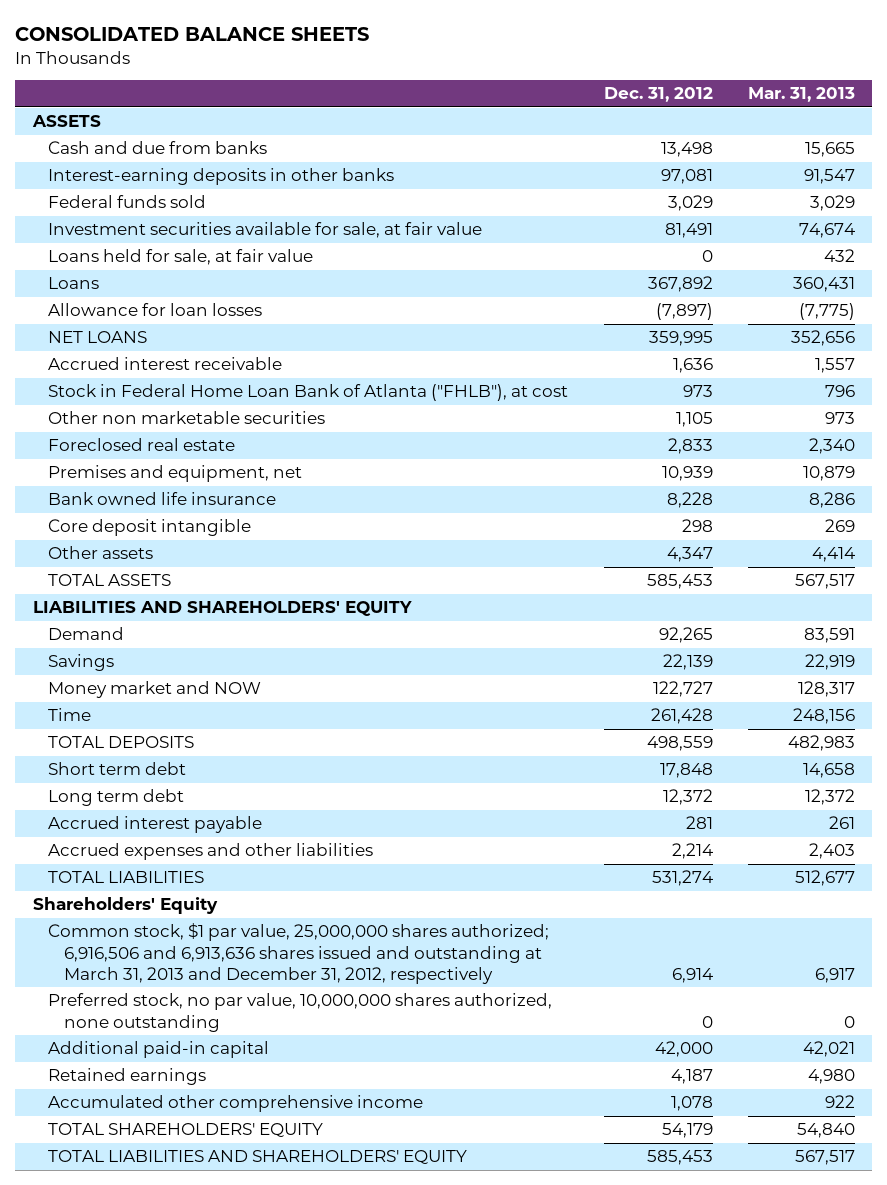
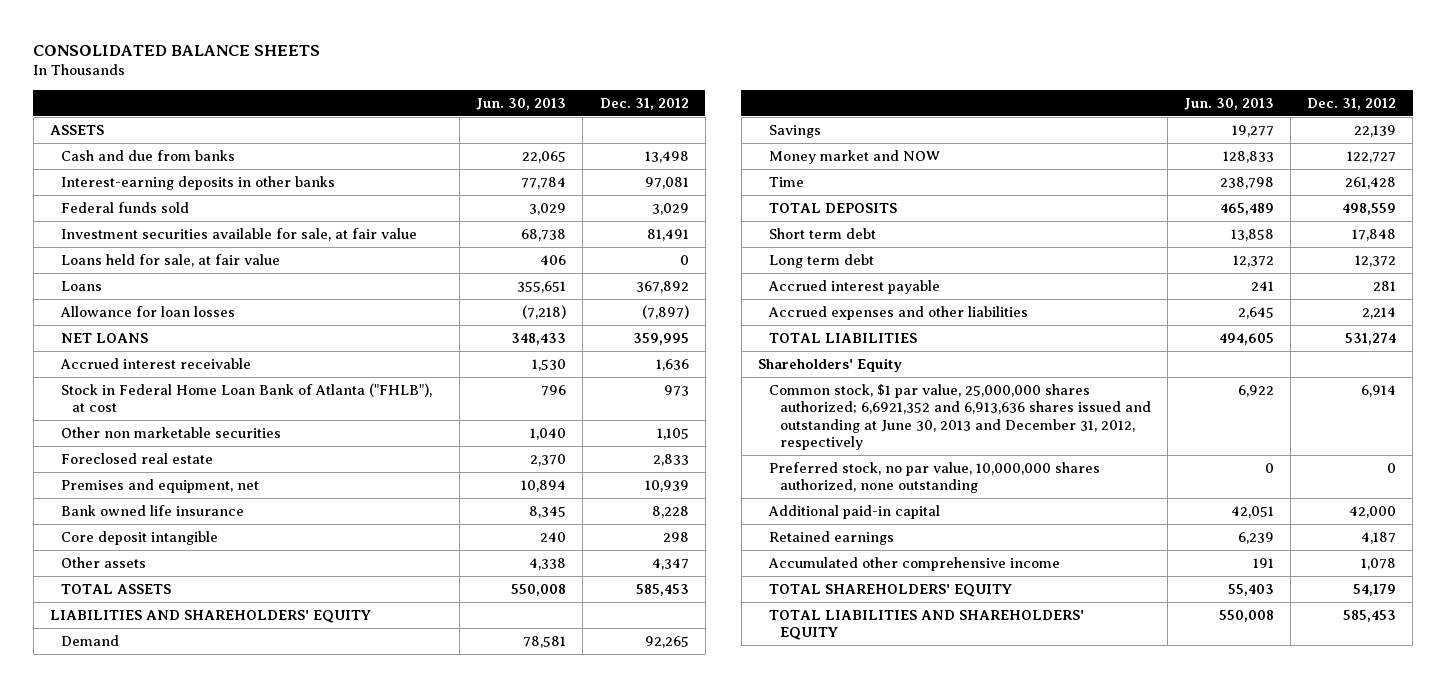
[747,87,855,103] Mar. 31, 2013 -> none
none -> [476,97,567,110] Jun. 30, 2013
[48,923,550,984] Common stock, $1 par value, 25,000,000 shares authorized; 6,916,506 and 6,913,636 shares issued and outstanding at March 31, 2013 and December 31, 2012, respectively -> [768,384,1151,451] Common stock, $1 par value, 25,000,000 shares authorized; 6,6921,352 and 6,913,636 shares issued and outstanding at June 30, 2013 and December 31, 2012, respectively

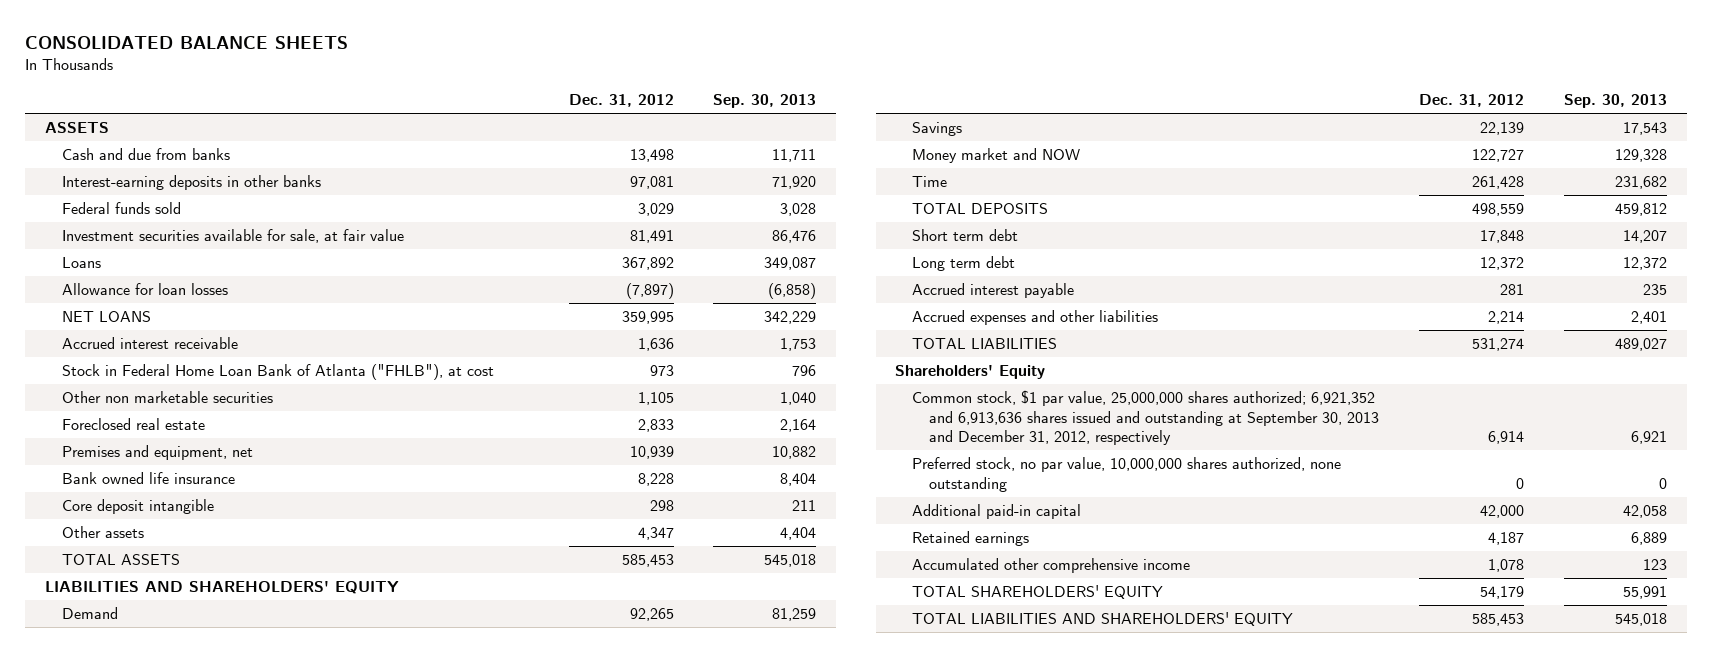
[476,97,567,110] Jun. 30, 2013 -> none
none -> [713,93,817,108] Sep. 30, 2013
[60,254,280,268] Loans held for sale, at fair value -> none
[768,384,1151,451] Common stock, $1 par value, 25,000,000 shares authorized; 6,6921,352 and 6,913,636 shares issued and outstanding at June 30, 2013 and December 31, 2012, respectively -> [912,390,1380,446] Common stock, $1 par value, 25,000,000 shares authorized; 6,921,352 and 6,913,636 shares issued and outstanding at September 30, 2013 and December 31, 2012, respectively

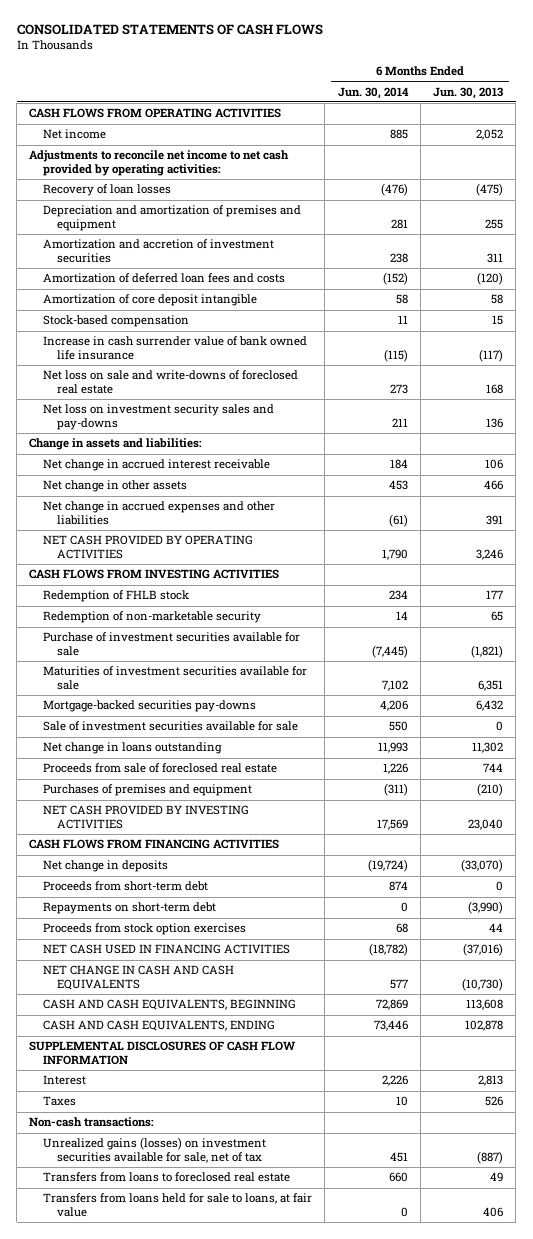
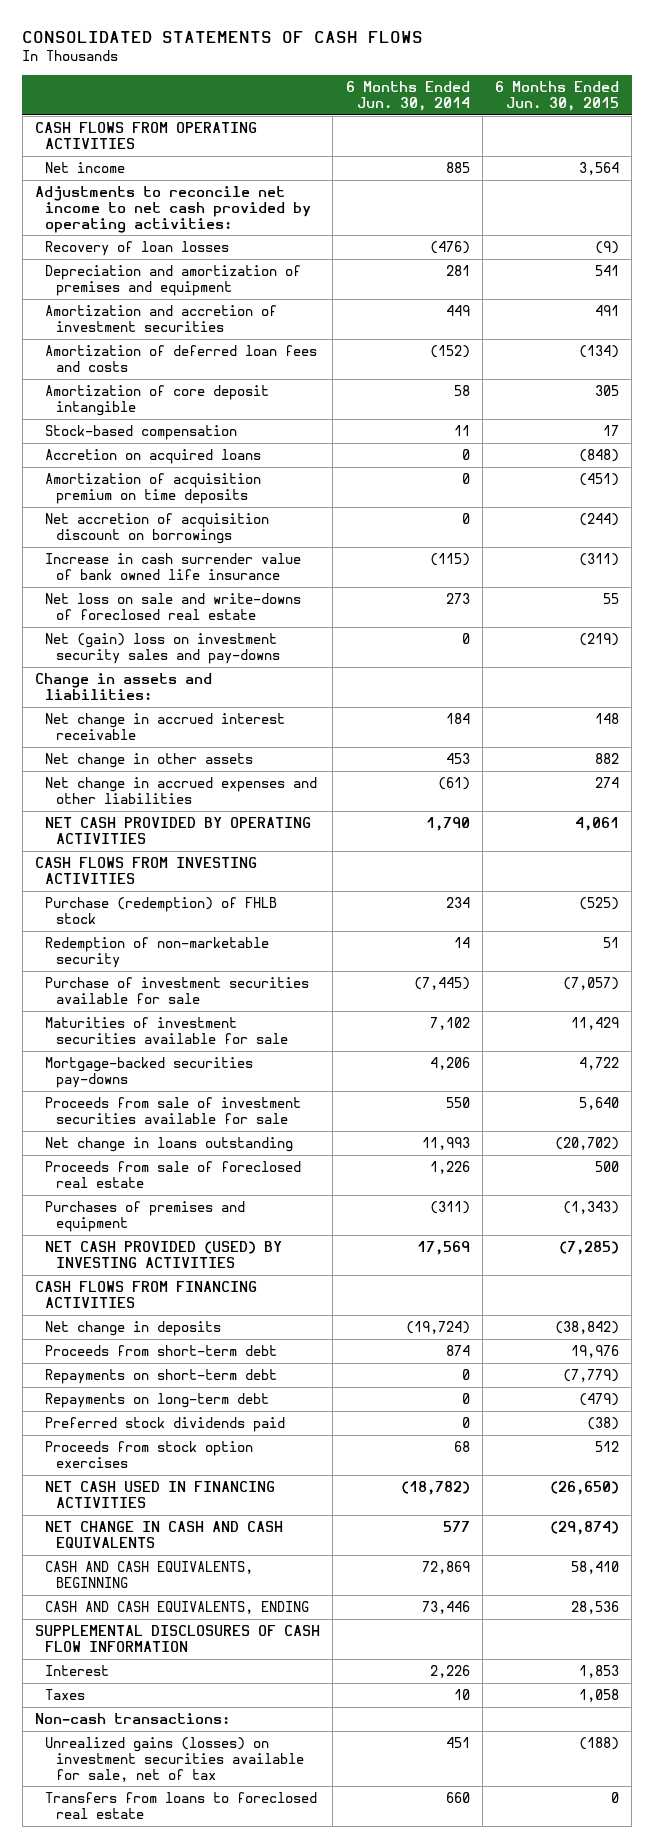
[433,86,504,99] Jun. 30, 2013 -> none
none -> [495,80,620,111] 6 Months Ended Jun. 30, 2015
[389,252,408,263] 238 -> [445,305,470,317] 449
none -> [45,449,262,465] Accretion on acquired loans
none -> [45,473,262,504] Amortization of acquisition premium on time deposits
none -> [45,513,270,544] Net accretion of acquisition discount on borrowings
[43,404,275,430] Net loss on investment security sales and pay-downs -> [45,633,280,664] Net (gain) loss on investment security sales and pay-downs
[391,417,408,427] 211 -> [461,633,470,645] 0
[43,590,190,603] Redemption of FHLB stock -> [45,897,278,924] Purchase (redemption) of FHLB stock
[43,721,299,732] Sale of investment securities available for sale -> [45,1097,302,1124] Proceeds from sale of investment securities available for sale
[43,805,250,829] NET CASH PROVIDED BY INVESTING ACTIVITIES -> [45,1241,283,1268] NET CASH PROVIDED (USED) BY INVESTING ACTIVITIES
none -> [45,1393,270,1409] Repayments on long-term debt
none -> [45,1417,286,1433] Preferred stock dividends paid
[43,1193,313,1217] Transfers from loans held for sale to loans, at fair value -> none

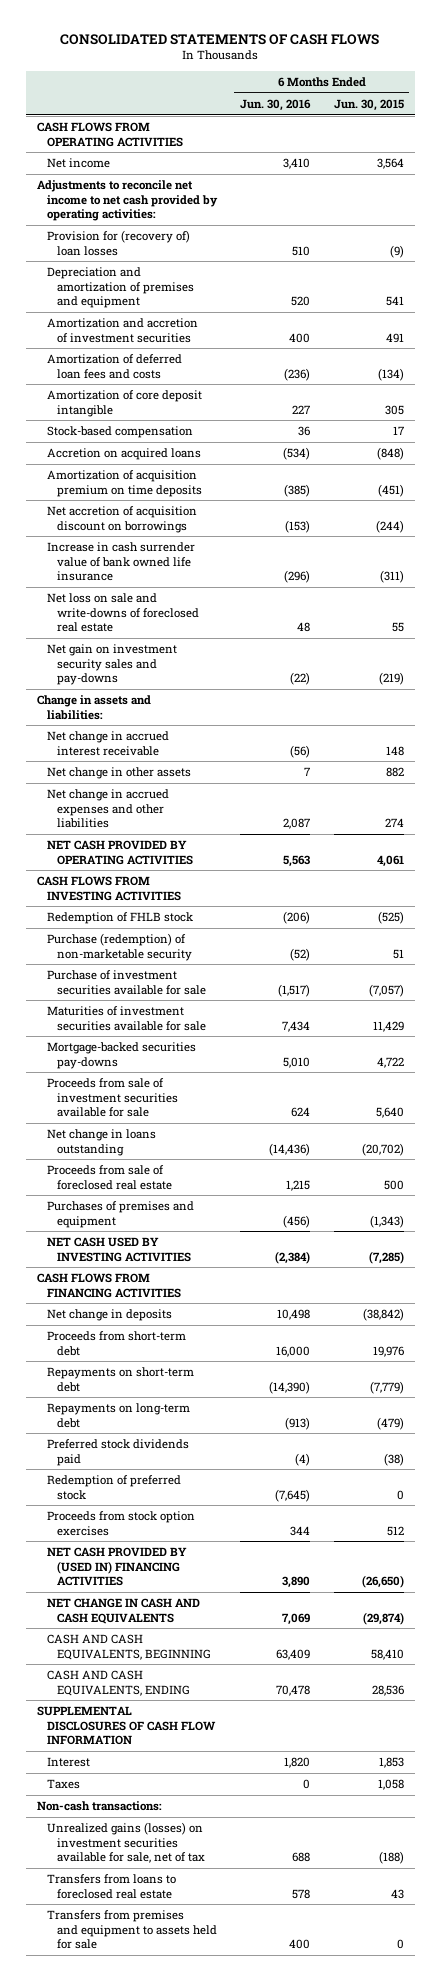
[345,80,470,111] 6 Months Ended Jun. 30, 2014 -> none
none -> [240,98,312,111] Jun. 30, 2016
[45,241,230,257] Recovery of loan losses -> [46,230,190,256] Provision for (recovery of) loan losses
[45,633,280,664] Net (gain) loss on investment security sales and pay-downs -> [46,644,177,686] Net gain on investment security sales and pay-downs
[45,897,278,924] Purchase (redemption) of FHLB stock -> [46,912,193,925] Redemption of FHLB stock
[45,937,270,968] Redemption of non-marketable security -> [46,933,192,961] Purchase (redemption) of non-marketable security
[45,1241,283,1268] NET CASH PROVIDED (USED) BY INVESTING ACTIVITIES -> [46,1237,191,1262] NET CASH USED BY INVESTING ACTIVITIES
none -> [46,1475,181,1500] Redemption of preferred stock
[45,1481,276,1508] NET CASH USED IN FINANCING ACTIVITIES -> [46,1547,187,1587] NET CASH PROVIDED BY (USED IN) FINANCING ACTIVITIES
[611,1792,620,1804] 0 -> [390,1888,404,1899] 43
none -> [46,1910,217,1950] Transfers from premises and equipment to assets held for sale

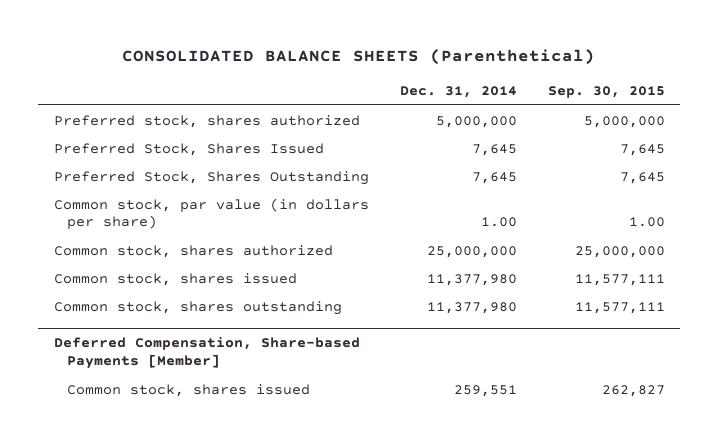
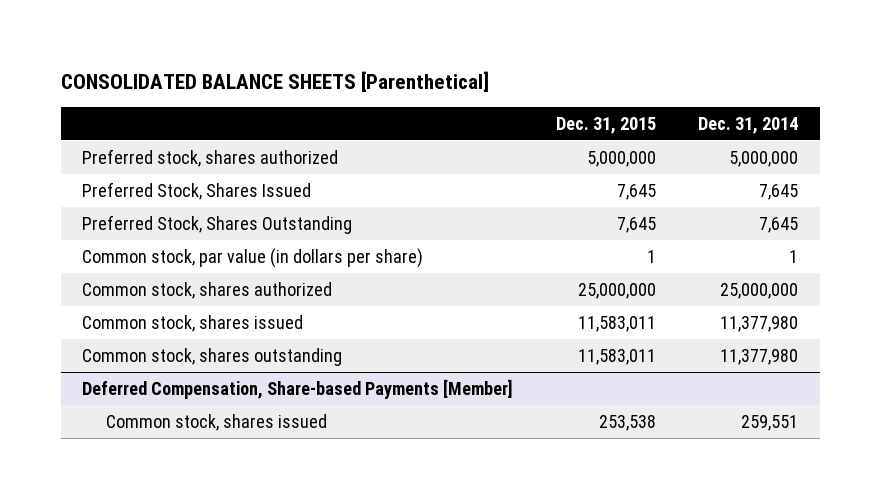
[122,49,596,66] CONSOLIDATED BALANCE SHEETS (Parenthetical) -> [60,70,489,92] CONSOLIDATED BALANCE SHEETS [Parenthetical]
[547,86,665,99] Sep. 30, 2015 -> none
none -> [555,116,656,134] Dec. 31, 2015
[480,217,517,228] 1.00 -> [789,249,799,263] 1

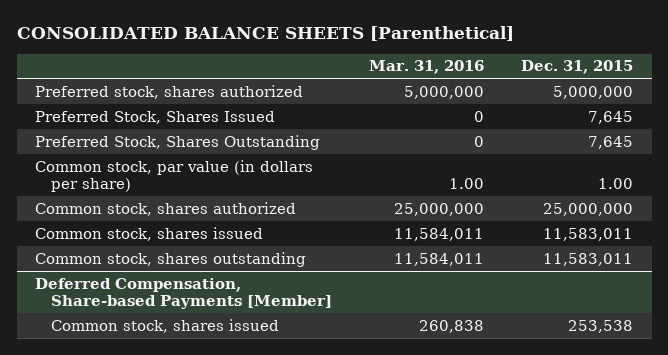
[698,116,799,134] Dec. 31, 2014 -> none
none -> [369,60,485,75] Mar. 31, 2016
[646,249,656,263] 1 -> [598,178,634,190] 1.00

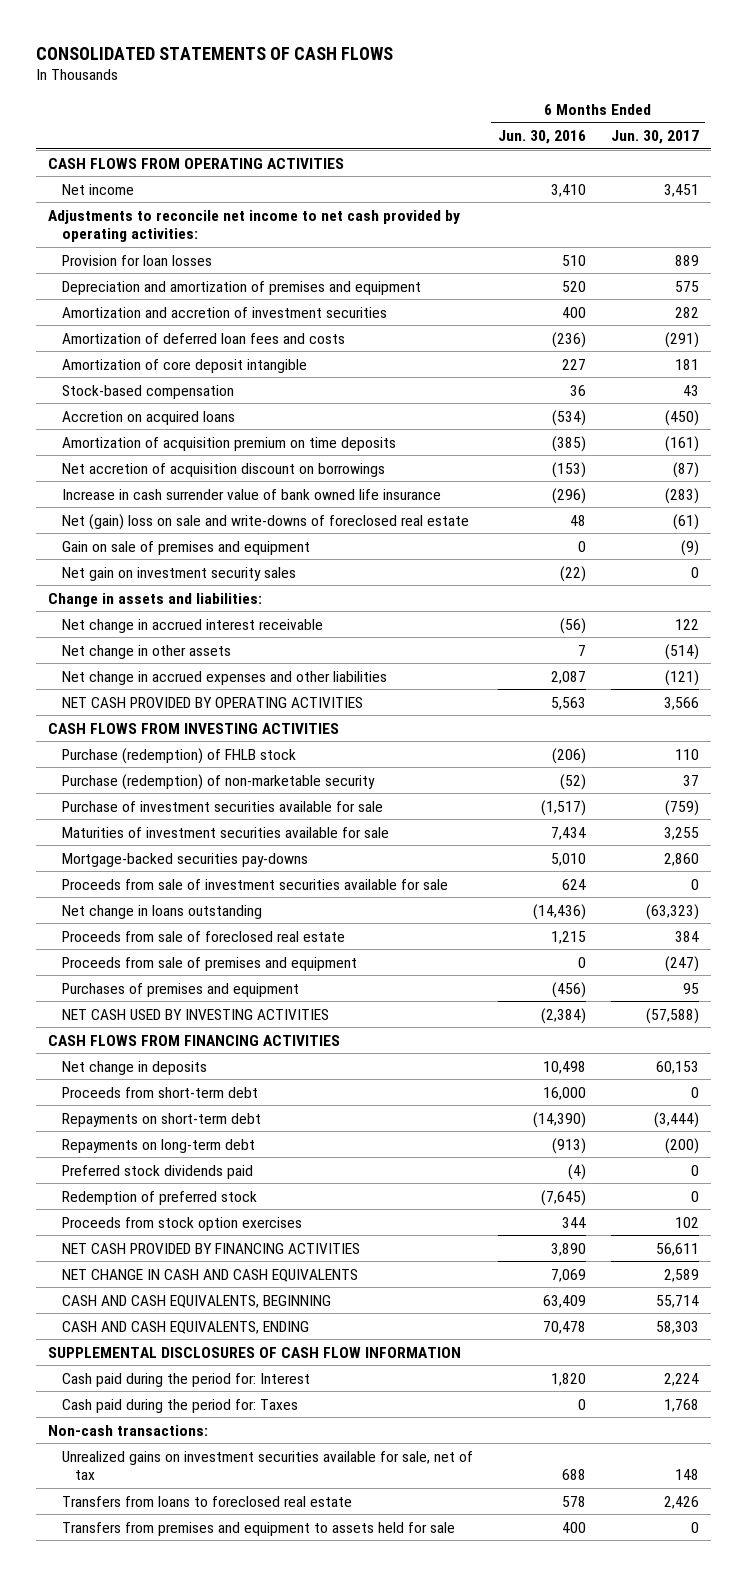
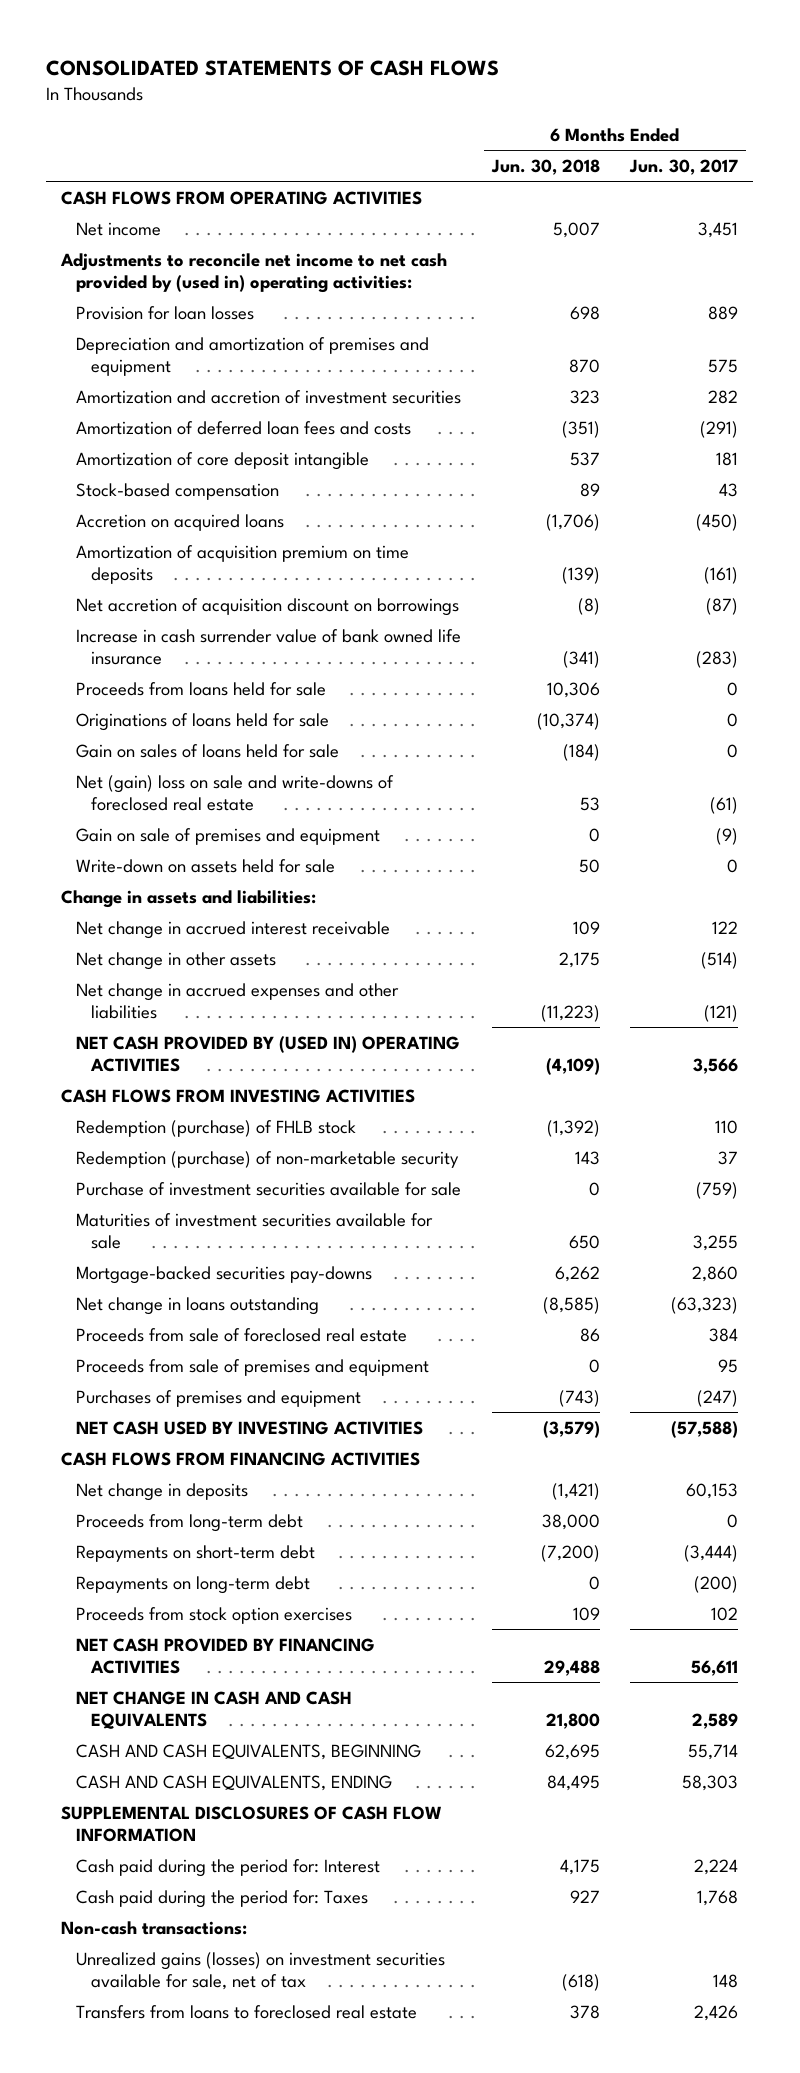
[497,130,586,145] Jun. 30, 2016 -> none
none -> [490,158,600,175] Jun. 30, 2018
[48,209,461,243] Adjustments to reconcile net income to net cash provided by operating activities: -> [60,252,448,293] Adjustments to reconcile net income to net cash provided by (used in) operating activities:
none -> [76,681,327,696] Proceeds from loans held for sale
none -> [76,712,330,731] Originations of loans held for sale
none -> [76,743,340,758] Gain on sales of loans held for sale
[61,566,296,581] Net gain on investment security sales -> none
none -> [76,858,336,873] Write-down on assets held for sale
[61,696,363,708] NET CASH PROVIDED BY OPERATING ACTIVITIES -> [76,1035,461,1072] NET CASH PROVIDED BY (USED IN) OPERATING ACTIVITIES
[61,747,296,764] Purchase (redemption) of FHLB stock -> [76,1119,357,1137] Redemption (purchase) of FHLB stock
[61,773,375,790] Purchase (redemption) of non-marketable security -> [76,1150,460,1168] Redemption (purchase) of non-marketable security
[61,878,448,890] Proceeds from sale of investment securities available for sale -> none
[664,955,699,972] (247) -> [718,1358,739,1373] 95
[682,982,699,994] 95 -> [697,1389,739,1407] (247)
[61,1086,258,1098] Proceeds from short-term debt -> [76,1513,304,1532] Proceeds from long-term debt
[61,1164,253,1179] Preferred stock dividends paid -> none
[61,1190,257,1205] Redemption of preferred stock -> none
[61,1450,473,1481] Unrealized gains on investment securities available for sale, net of tax -> [76,1951,446,1990] Unrealized gains (losses) on investment securities available for sale, net of tax
[61,1521,455,1536] Transfers from premises and equipment to assets held for sale -> none

